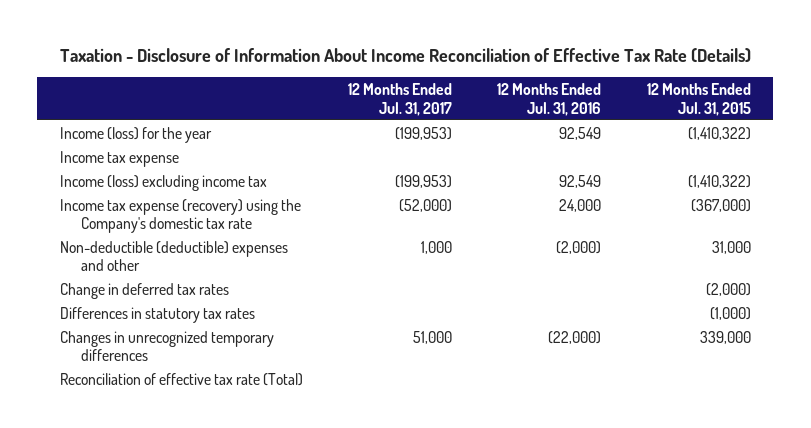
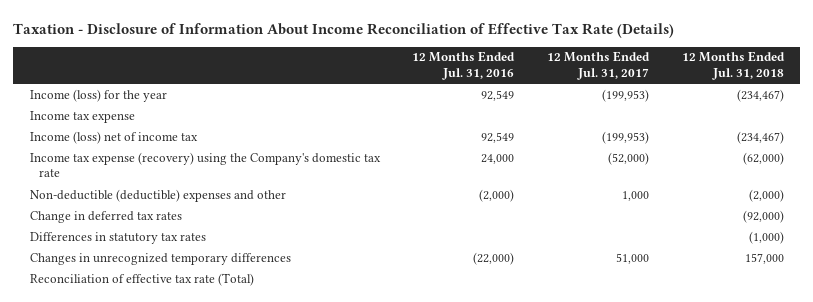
[646,83,751,116] 12 Months Ended Jul. 31, 2015 -> none
none -> [681,51,785,81] 12 Months Ended Jul. 31, 2018
[60,174,268,191] Income (loss) excluding income tax -> [29,130,198,144] Income (loss) net of income tax

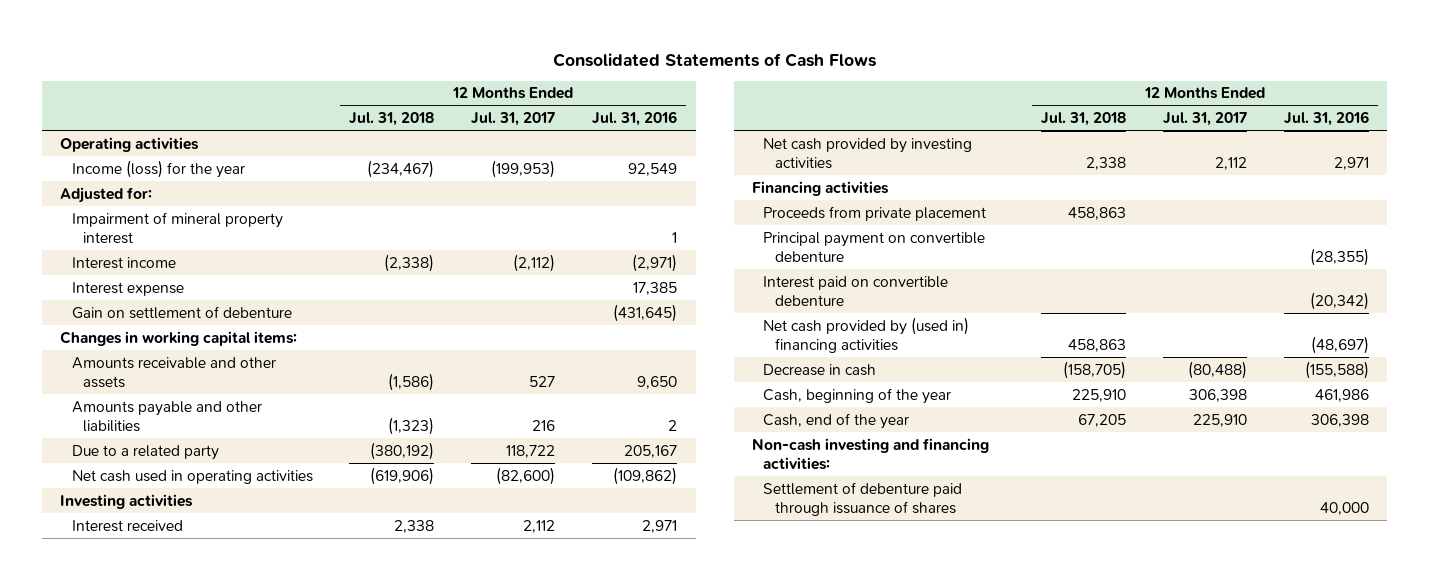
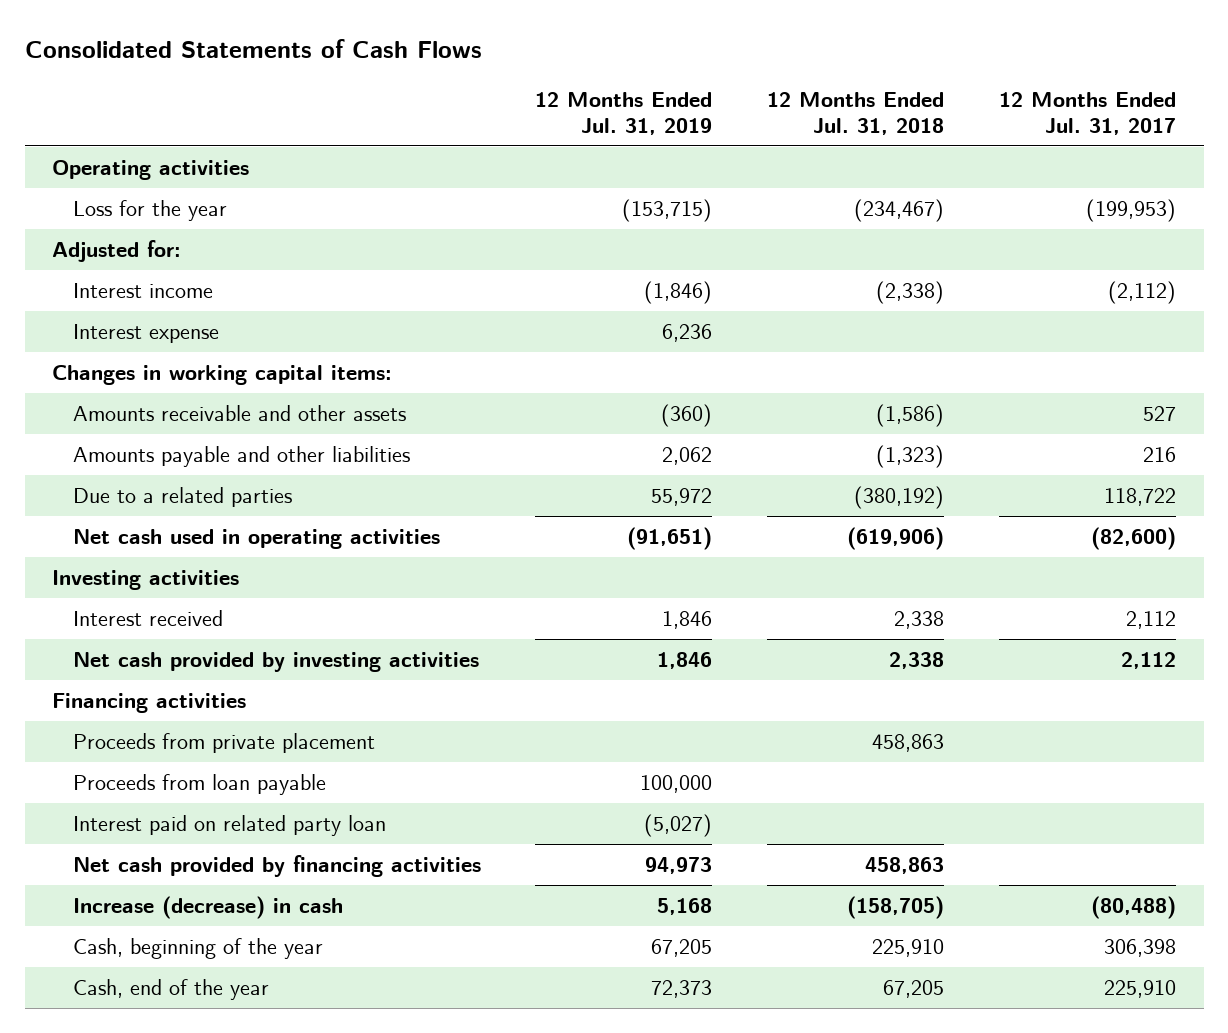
[592,110,678,126] Jul. 31, 2016 -> none
none -> [535,92,713,135] 12 Months Ended Jul. 31, 2019
[71,159,245,178] Income (loss) for the year -> [72,200,227,222] Loss for the year
[71,211,283,245] Impairment of mineral property interest -> none
[71,305,292,319] Gain on settlement of debenture -> none
[71,444,219,460] Due to a related party -> [72,487,292,508] Due to a related parties
[763,231,986,263] Principal payment on convertible debenture -> none
none -> [72,774,326,796] Proceeds from loan payable
[763,275,949,307] Interest paid on convertible debenture -> [72,815,386,837] Interest paid on related party loan
[763,316,970,354] Net cash provided by (used in) financing activities -> [72,855,481,878] Net cash provided by financing activities
[763,363,877,376] Decrease in cash -> [72,896,343,920] Increase (decrease) in cash
[752,437,990,471] Non-cash investing and financing activities: -> none
[763,481,963,517] Settlement of debenture paid through issuance of shares -> none

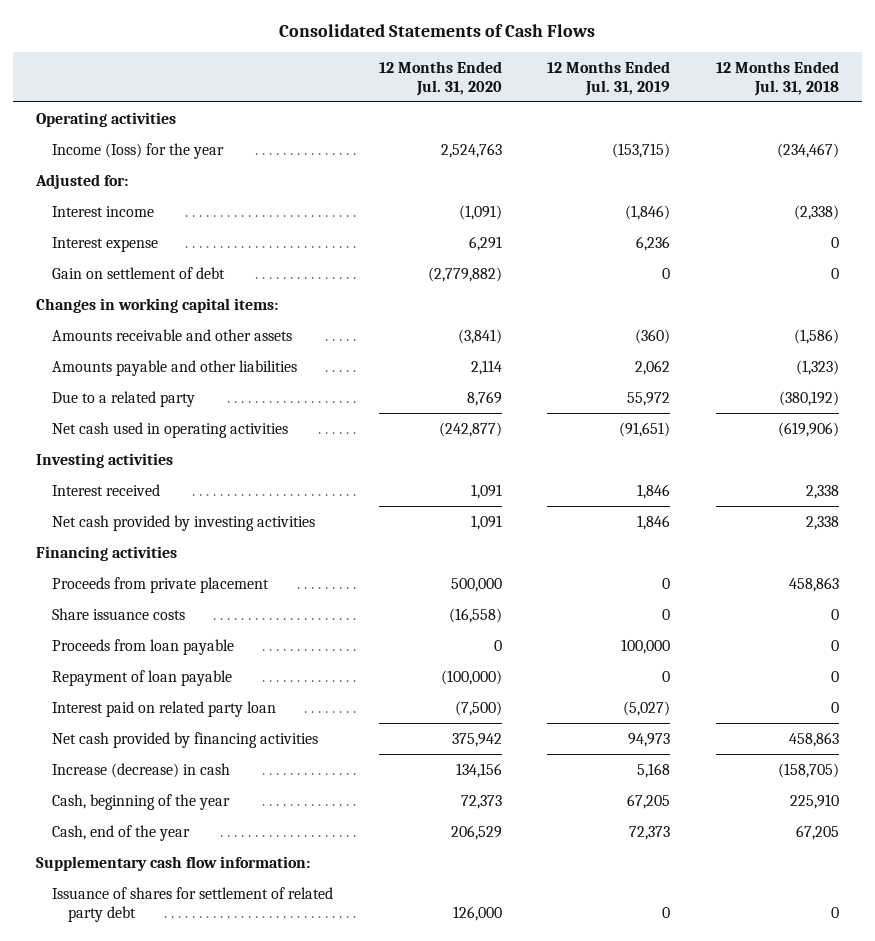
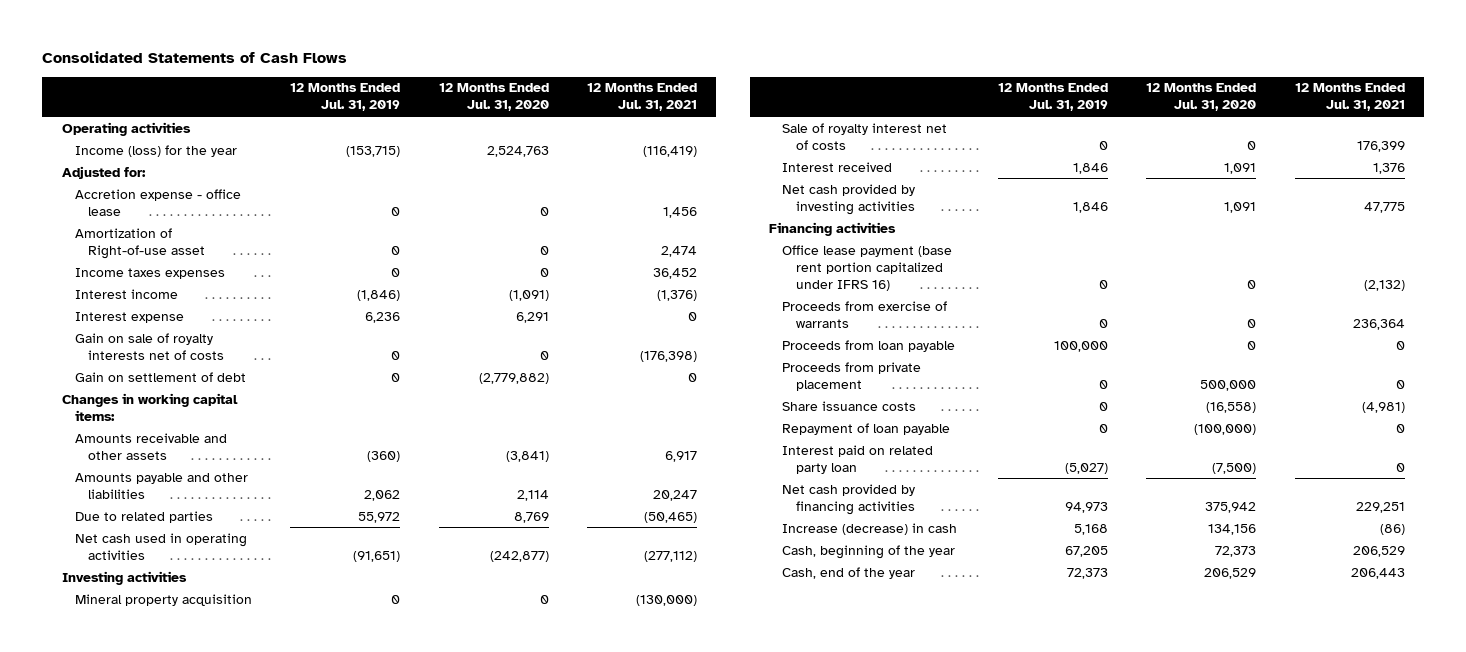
[716,60,840,96] 12 Months Ended Jul. 31, 2018 -> none
none -> [587,83,698,112] 12 Months Ended Jul. 31, 2021
[51,142,224,159] Income (Ioss) for the year -> [74,144,237,157] Income (loss) for the year
none -> [74,188,241,216] Accretion expense - office lease
none -> [74,227,206,259] Amortization of Right-of-use asset
none -> [74,267,225,279] Income taxes expenses
none -> [74,332,225,360] Gain on sale of royalty interests net of costs
[51,390,195,407] Due to a related party -> [74,510,213,523] Due to related parties
none -> [74,593,252,606] Mineral property acquisition
none -> [782,122,948,150] Sale of royalty interest net of costs
none -> [782,244,953,291] Office lease payment (base rent portion capitalized under IFRS 16)
none -> [782,300,948,328] Proceeds from exercise of warrants
[51,638,234,655] Proceeds from loan payable -> [782,339,956,352] Proceeds from loan payable
[35,855,310,871] Supplementary cash flow information: -> none
[51,886,333,922] Issuance of shares for settlement of related party debt -> none

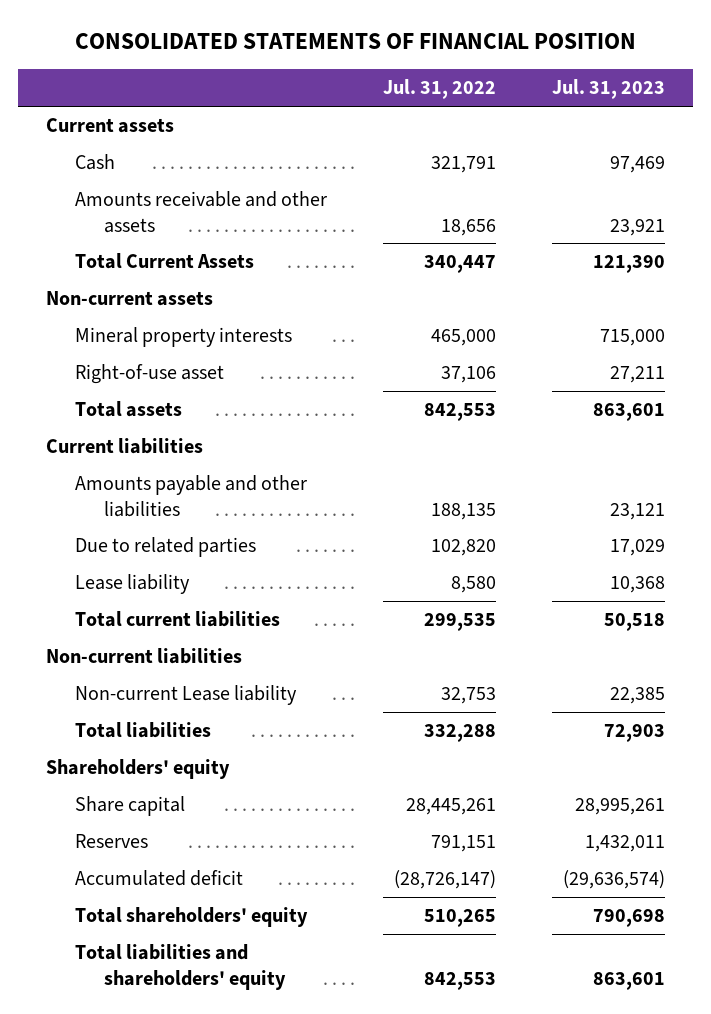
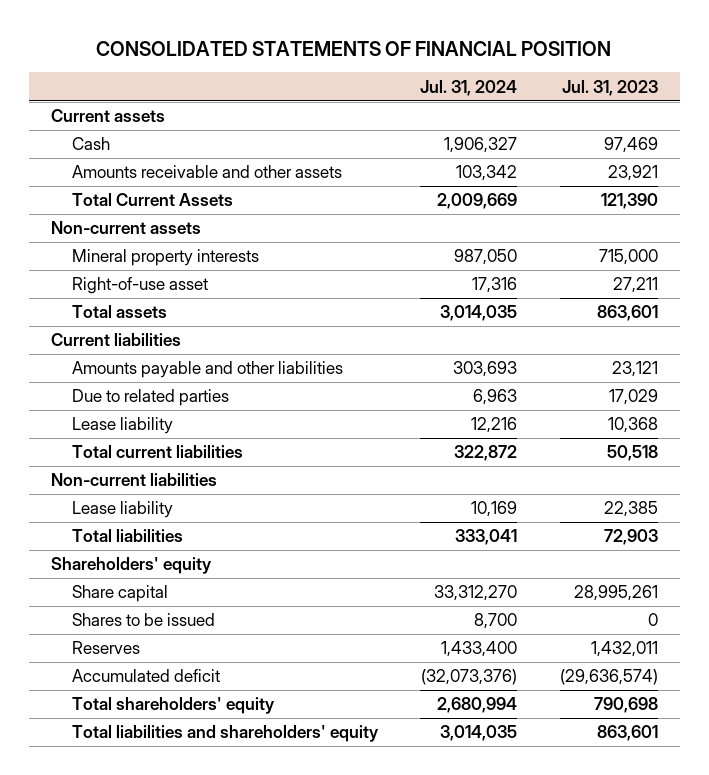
[383,79,497,100] Jul. 31, 2022 -> none
none -> [420,79,518,96] Jul. 31, 2024
[75,685,298,706] Non-current Lease liability -> [71,501,173,519] Lease liability
none -> [71,613,215,627] Shares to be issued

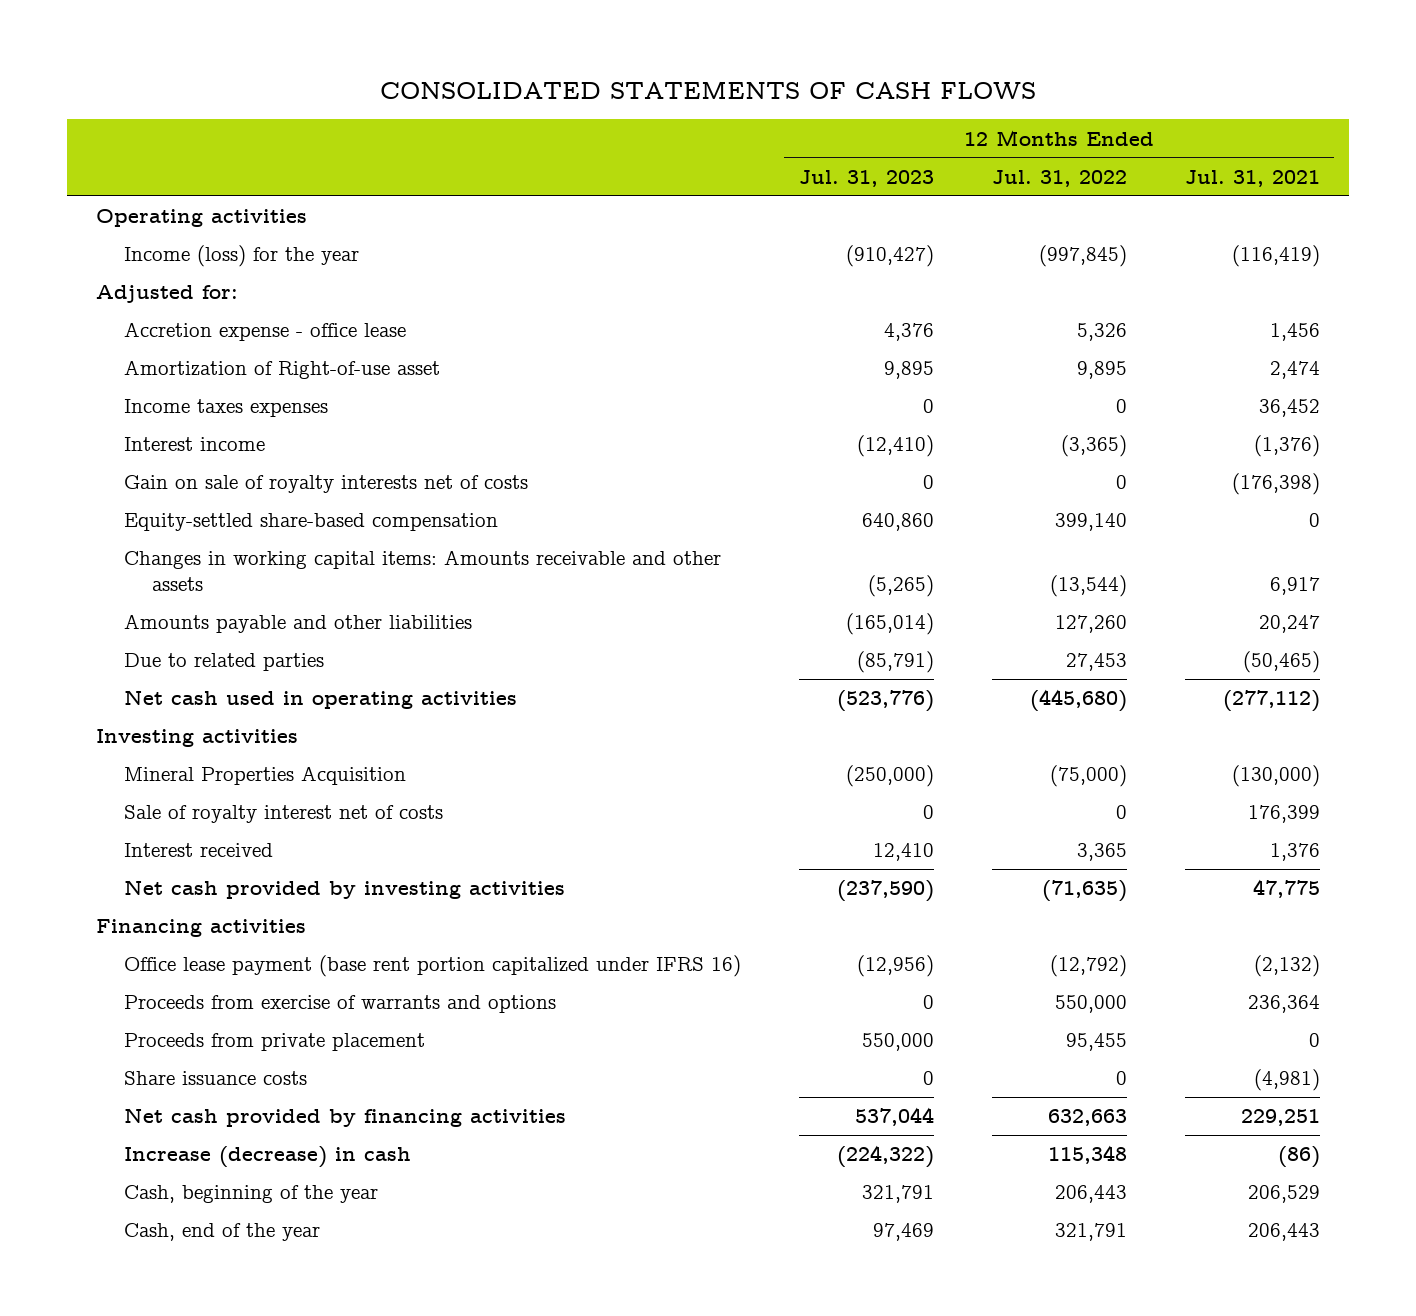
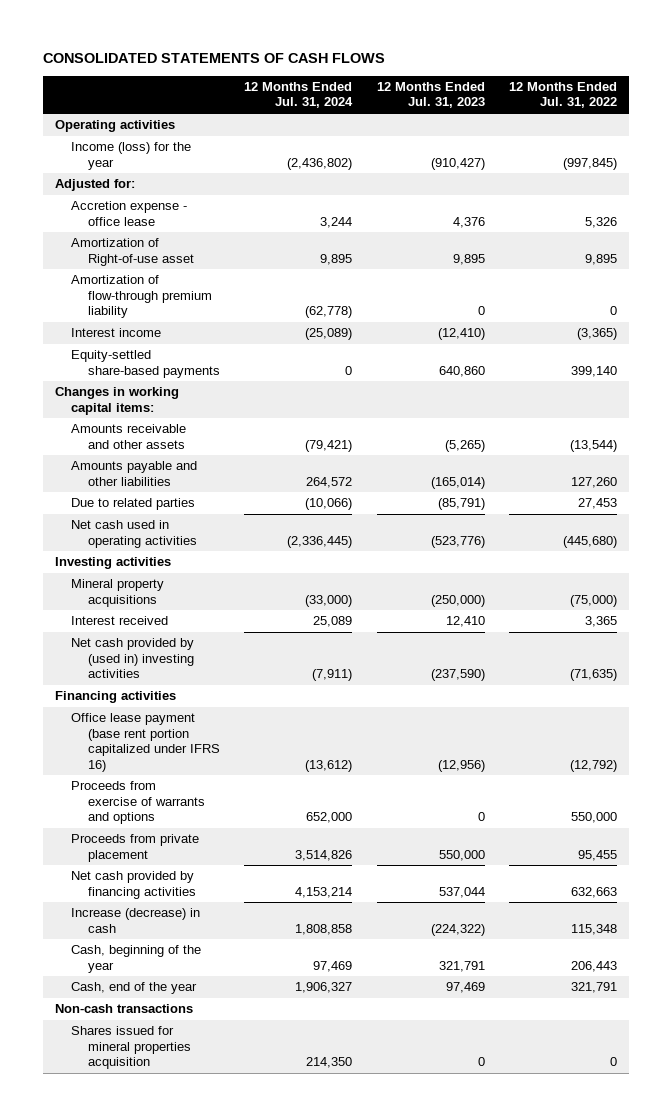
[1184,169,1320,187] Jul. 31, 2021 -> none
none -> [244,82,354,109] 12 Months Ended Jul. 31, 2024
[123,399,328,418] Income taxes expenses -> none
none -> [71,275,212,319] Amortization of flow-through premium liability
[123,475,528,494] Gain on sale of royalty interests net of costs -> none
[123,513,498,532] Equity-settled share-based compensation -> [71,350,220,378] Equity-settled share-based payments
none -> [55,387,180,415] Changes in working capital items:
[123,550,721,591] Changes in working capital items: Amounts receivable and other assets -> [71,424,187,449] Amounts receivable and other assets
[123,805,443,824] Sale of royalty interest net of costs -> none
[123,766,406,786] Mineral Properties Acquisition -> [71,579,165,607] Mineral property acquisitions
[123,880,565,900] Net cash provided by investing activities -> [71,638,195,679] Net cash provided by (used in) investing activities
[123,1071,307,1086] Share issuance costs -> none
none -> [55,1004,194,1014] Non-cash transactions
none -> [71,1026,191,1070] Shares issued for mineral properties acquisition

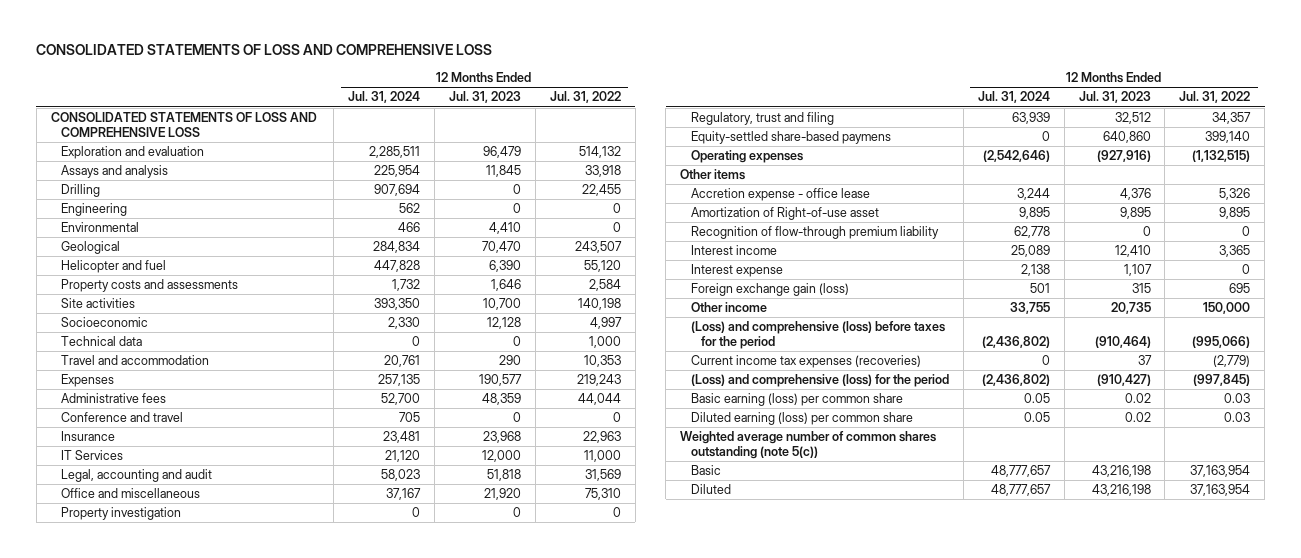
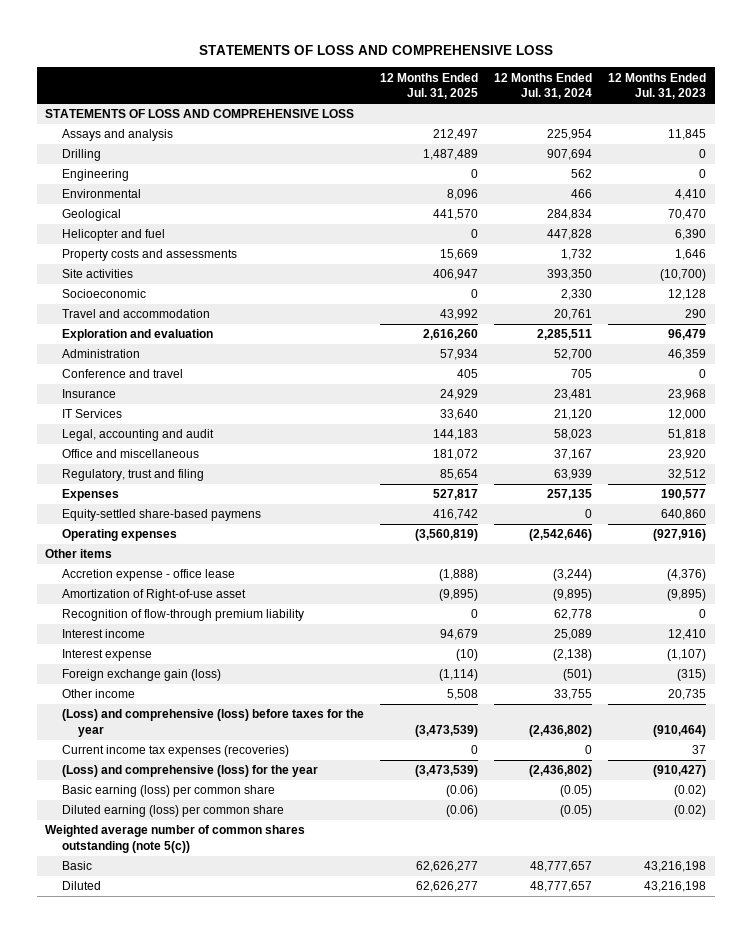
[36,44,493,56] CONSOLIDATED STATEMENTS OF LOSS AND COMPREHENSIVE LOSS -> [198,45,553,56] STATEMENTS OF LOSS AND COMPREHENSIVE LOSS
[549,91,621,104] Jul. 31, 2022 -> none
none -> [379,72,478,100] 12 Months Ended Jul. 31, 2025
[50,112,317,138] CONSOLIDATED STATEMENTS OF LOSS AND COMPREHENSIVE LOSS -> [44,109,354,119] STATEMENTS OF LOSS AND COMPREHENSIVE LOSS
[482,298,521,311] 10,700 -> [660,269,707,282] (10,700)
[61,336,143,347] Technical data -> none
[61,393,167,404] Administrative fees -> none
[61,146,205,160] Exploration and evaluation -> [61,329,213,342] Exploration and evaluation
none -> [61,349,140,359] Administration
[61,507,182,521] Property investigation -> none
[483,488,521,501] 21,920 -> [668,449,707,461] 23,920
[61,374,115,388] Expenses -> [61,489,119,502] Expenses
[1016,188,1050,201] 3,244 -> [553,569,593,582] (3,244)
[1119,188,1151,201] 4,376 -> [667,569,707,582] (4,376)
[1018,207,1050,220] 9,895 -> [553,589,593,602] (9,895)
[1119,207,1151,220] 9,895 -> [667,589,707,602] (9,895)
[1020,264,1050,277] 2,138 -> [553,649,593,662] (2,138)
[1123,264,1152,277] 1,107 -> [667,649,707,662] (1,107)
[1029,283,1050,294] 501 -> [563,669,593,682] (501)
[1131,283,1151,294] 315 -> [677,669,707,682] (315)
[690,321,945,350] (Loss) and comprehensive (loss) before taxes for the period -> [61,709,364,737] (Loss) and comprehensive (loss) before taxes for the year
[690,374,949,388] (Loss) and comprehensive (loss) for the period -> [61,765,318,778] (Loss) and comprehensive (loss) for the year
[1023,393,1050,404] 0.05 -> [560,785,593,798] (0.05)
[1124,393,1151,404] 0.02 -> [674,785,707,798] (0.02)
[1023,412,1050,423] 0.05 -> [560,805,593,818] (0.05)
[1124,412,1151,423] 0.02 -> [674,805,707,818] (0.02)

